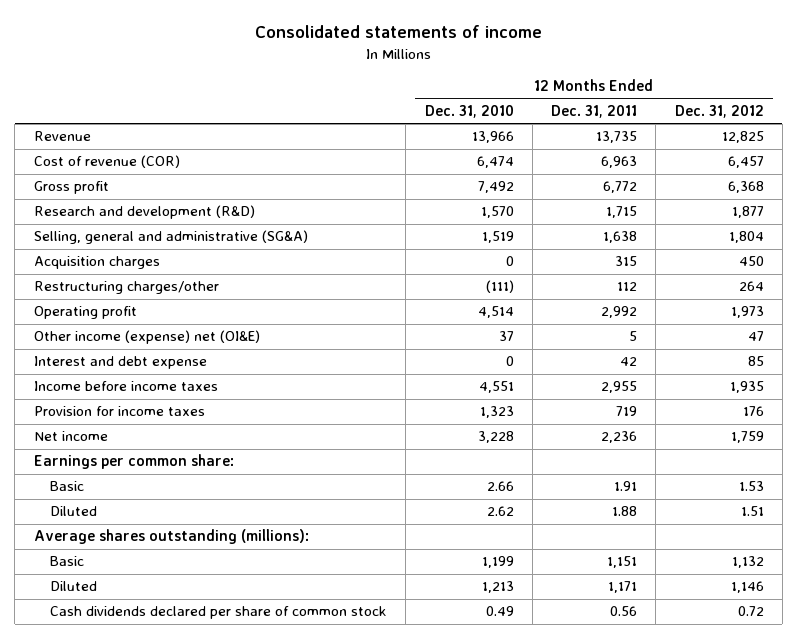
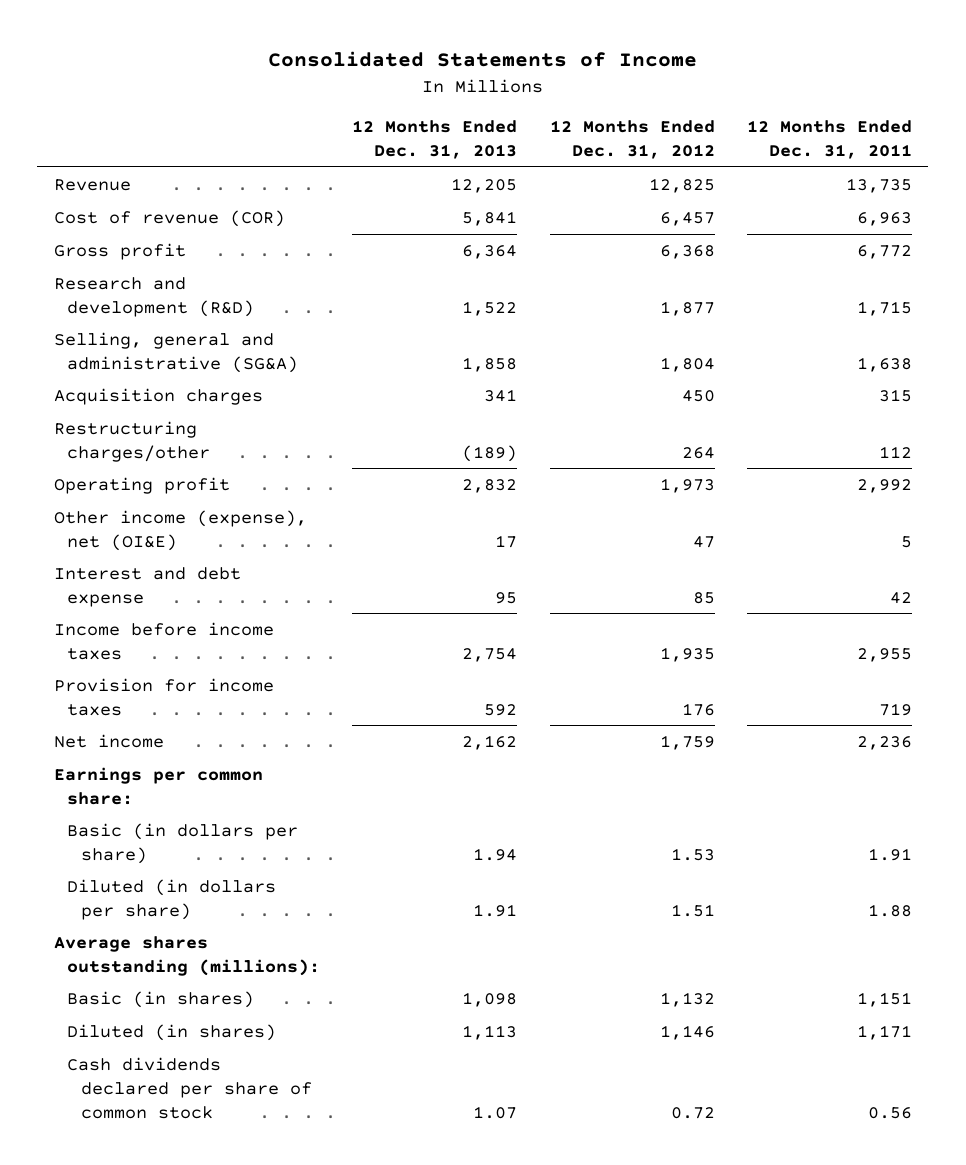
[254,25,542,39] Consolidated statements of income -> [267,51,697,68] Consolidated Statements of Income
[424,104,514,118] Dec. 31, 2010 -> none
none -> [352,119,518,159] 12 Months Ended Dec. 31, 2013
[33,330,260,345] Other income (expense) net (OI&E) -> [53,509,307,551] Other income (expense), net (OI&E)
[50,481,85,492] Basic -> [67,822,299,864] Basic (in dollars per share)
[50,506,98,517] Diluted -> [67,878,277,920] Diluted (in dollars per share)
[50,556,85,567] Basic -> [67,990,255,1008] Basic (in shares)
[50,581,98,592] Diluted -> [67,1023,277,1041] Diluted (in shares)

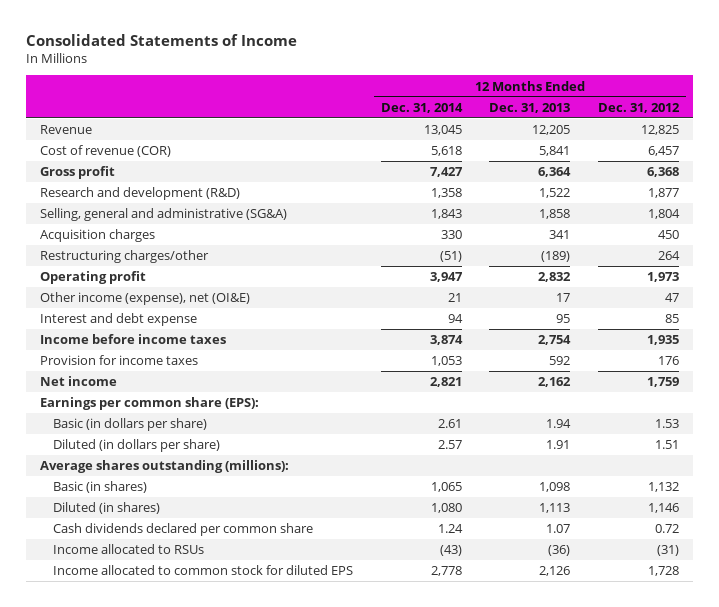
[747,119,913,159] 12 Months Ended Dec. 31, 2011 -> none
none -> [380,102,463,113] Dec. 31, 2014
[53,766,263,805] Earnings per common share: -> [40,397,260,411] Earnings per common share (EPS):
[67,1056,312,1119] Cash dividends declared per share of common stock -> [52,523,313,537] Cash dividends declared per common share
none -> [52,544,204,555] Income allocated to RSUs
none -> [52,565,353,576] Income allocated to common stock for diluted EPS

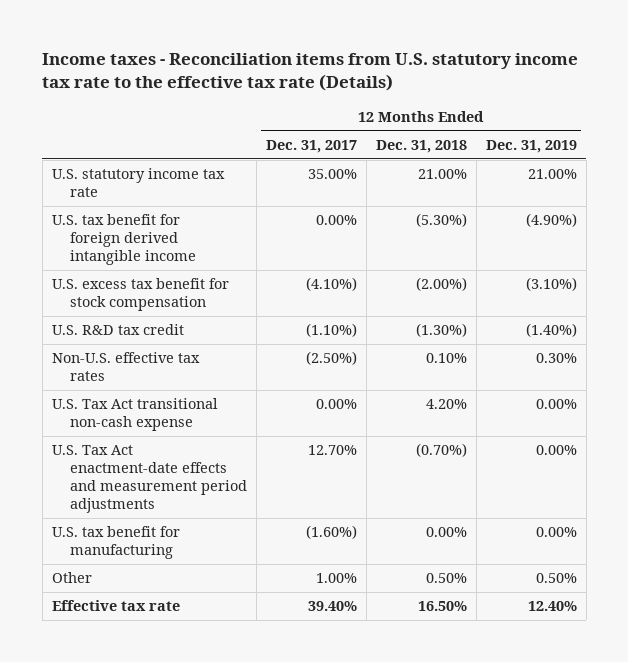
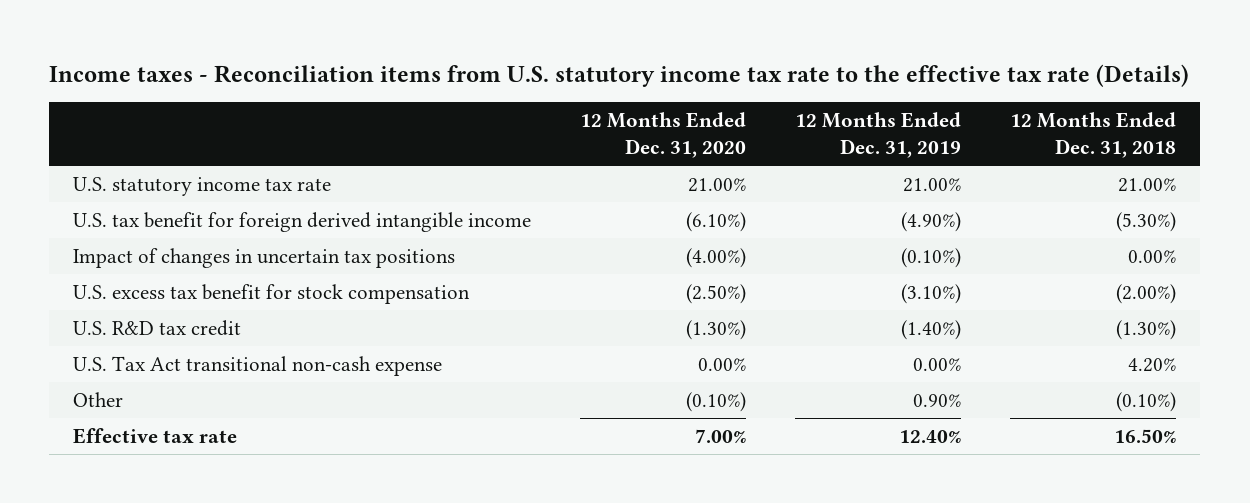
[265,140,357,154] Dec. 31, 2017 -> none
none -> [580,112,747,158] 12 Months Ended Dec. 31, 2020
none -> [73,247,456,268] Impact of changes in uncertain tax positions
[51,352,200,382] Non-U.S. effective tax rates -> none
[51,445,247,513] U.S. Tax Act enactment-date effects and measurement period adjustments -> none
[51,526,180,560] U.S. tax benefit for manufacturing -> none
[425,573,467,584] 0.50% -> [1116,391,1177,412] (0.10%)
[535,573,577,584] 0.50% -> [913,393,962,407] 0.90%

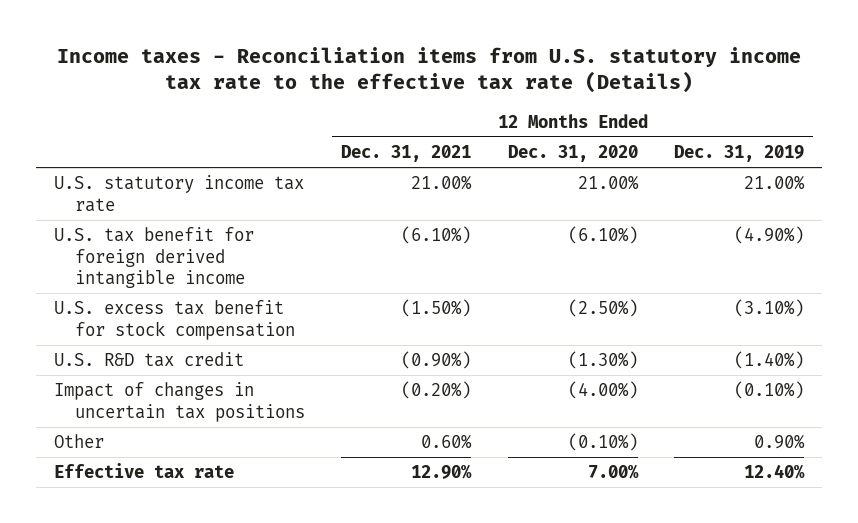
[1010,112,1177,158] 12 Months Ended Dec. 31, 2018 -> none
none -> [341,144,472,162] Dec. 31, 2021
[73,355,443,376] U.S. Tax Act transitional non-cash expense -> none
[73,247,456,268] Impact of changes in uncertain tax positions -> [54,382,305,422] Impact of changes in uncertain tax positions

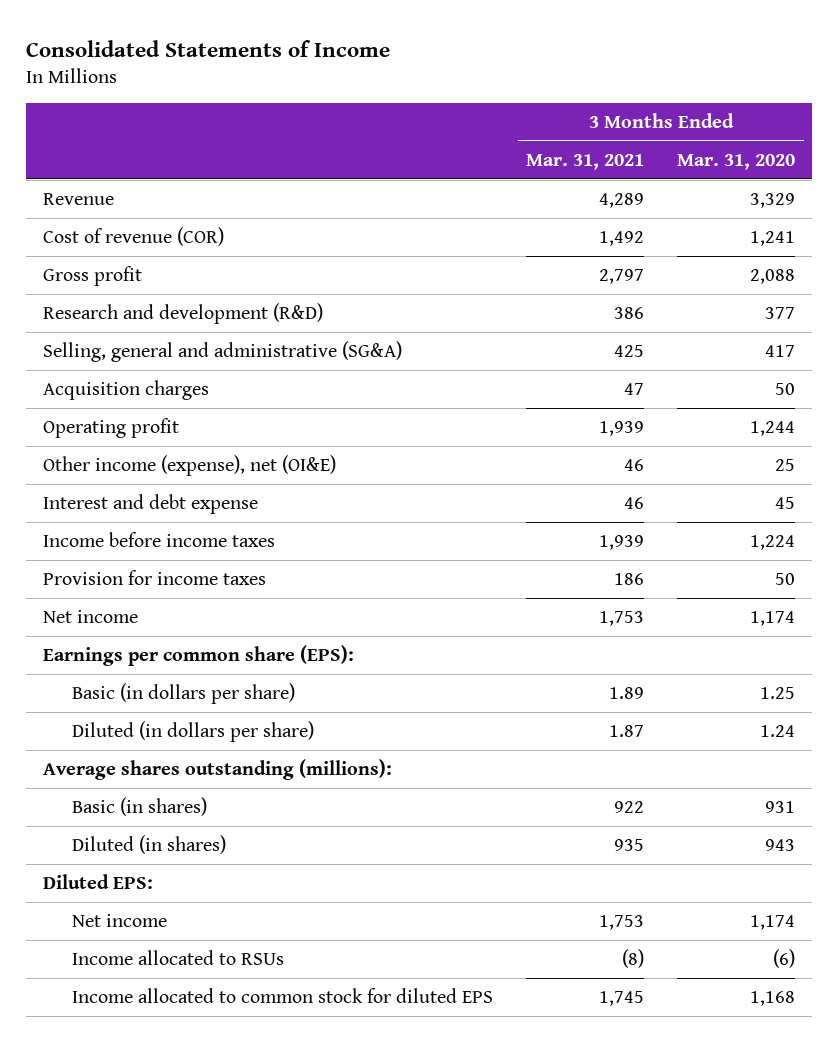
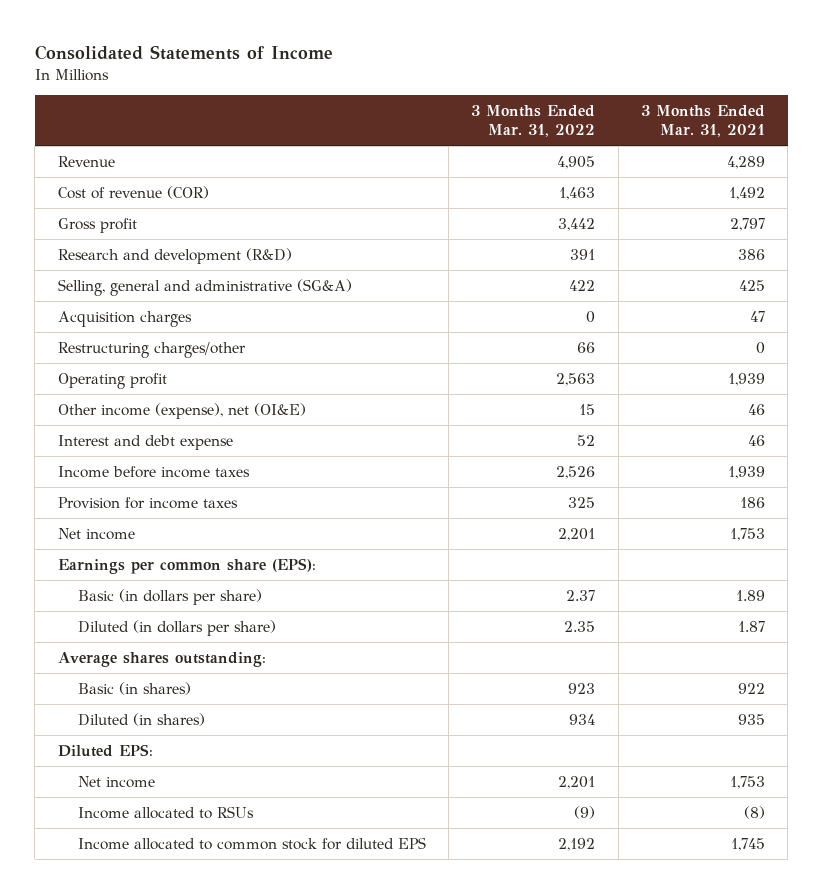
[677,153,796,170] Mar. 31, 2020 -> none
none -> [471,105,596,138] 3 Months Ended Mar. 31, 2022
none -> [57,341,246,358] Restructuring charges/other
[42,759,392,781] Average shares outstanding (millions): -> [57,651,266,667] Average shares outstanding:

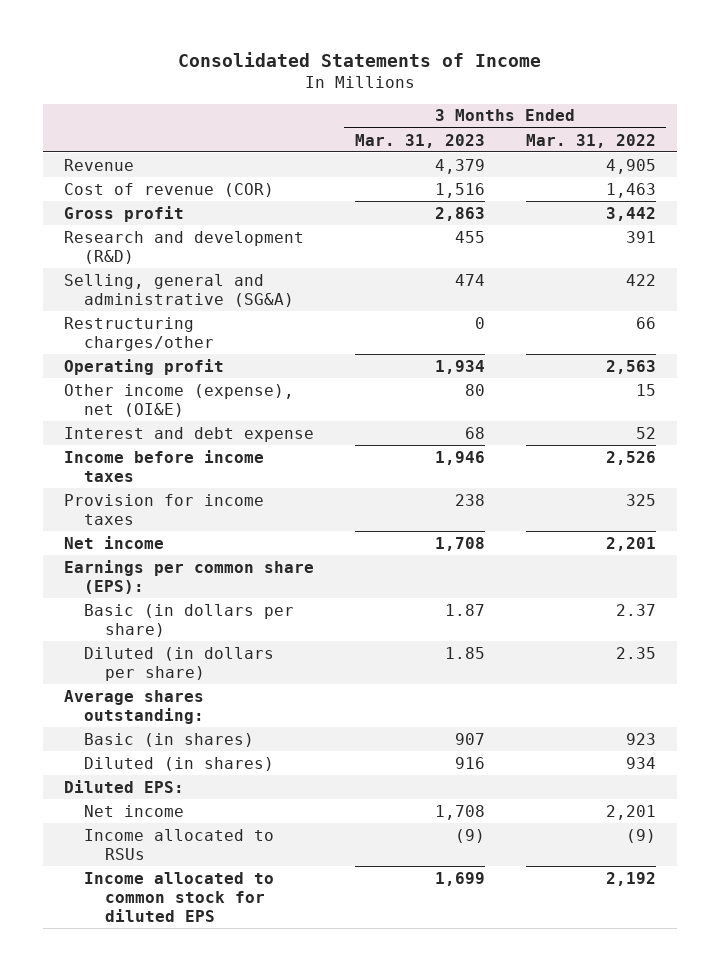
[640,105,765,138] 3 Months Ended Mar. 31, 2021 -> none
none -> [354,133,485,148] Mar. 31, 2023
[57,310,192,327] Acquisition charges -> none

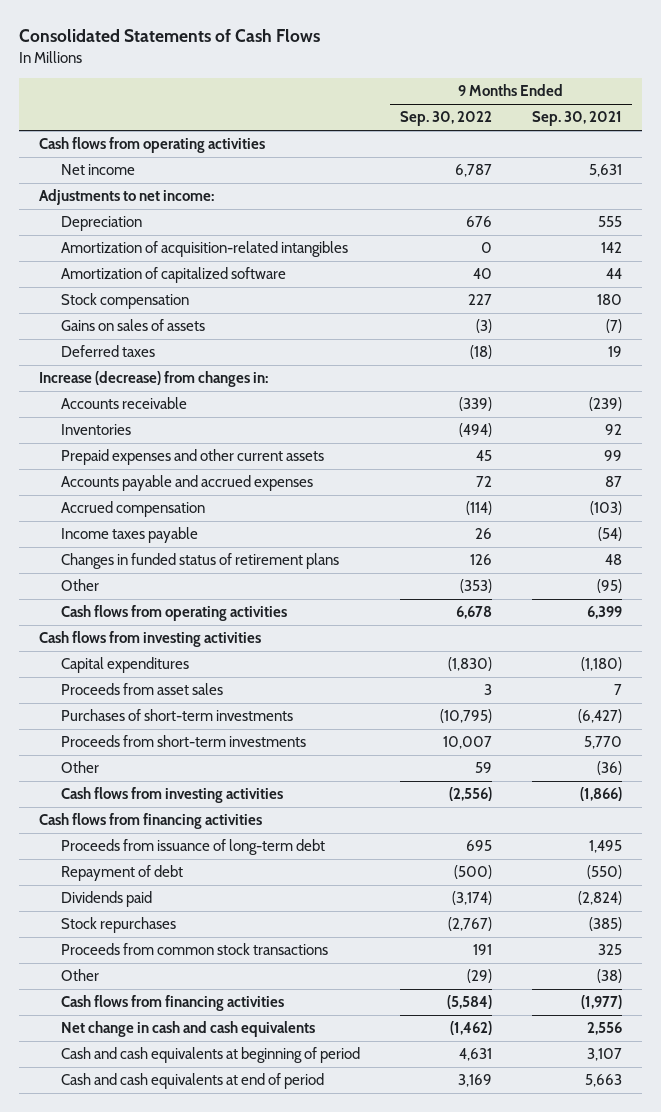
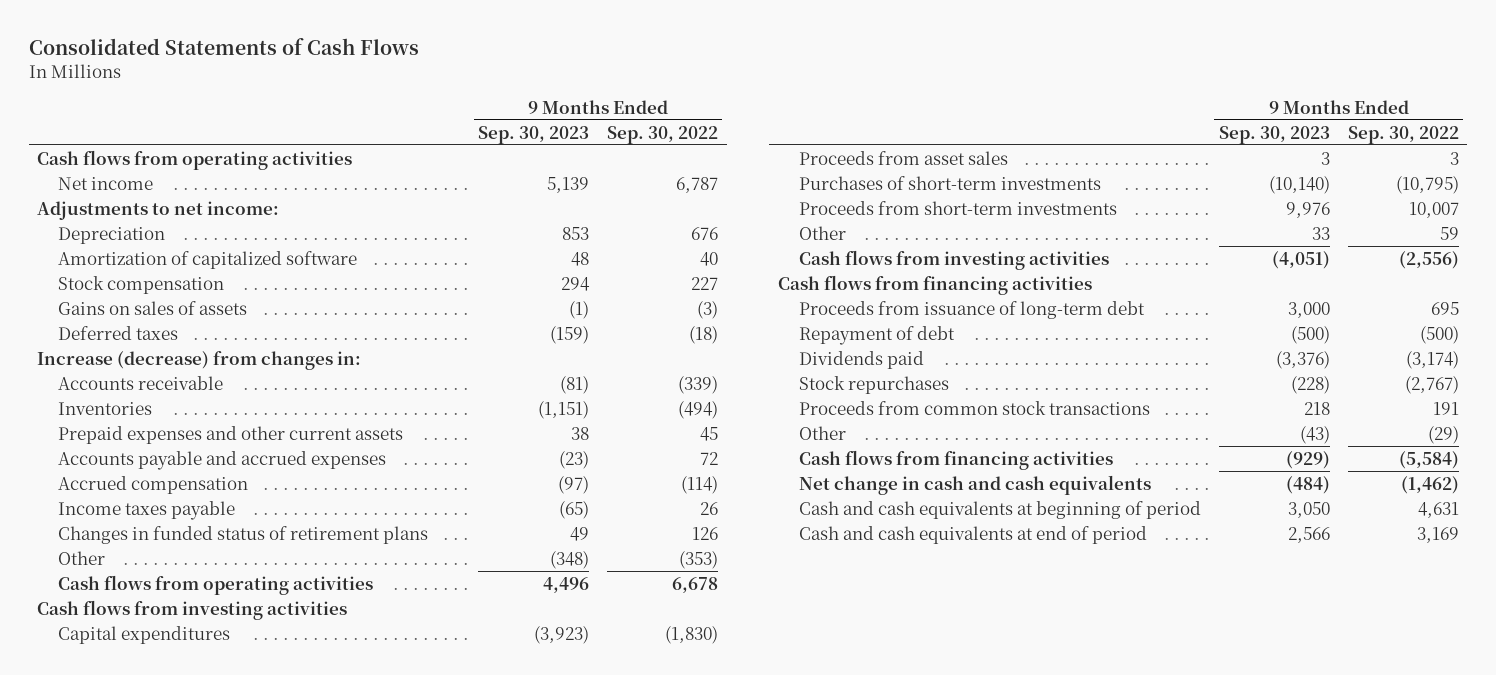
[531,111,622,127] Sep. 30, 2021 -> none
none -> [478,125,590,144] Sep. 30, 2023
[60,241,348,258] Amortization of acquisition-related intangibles -> none

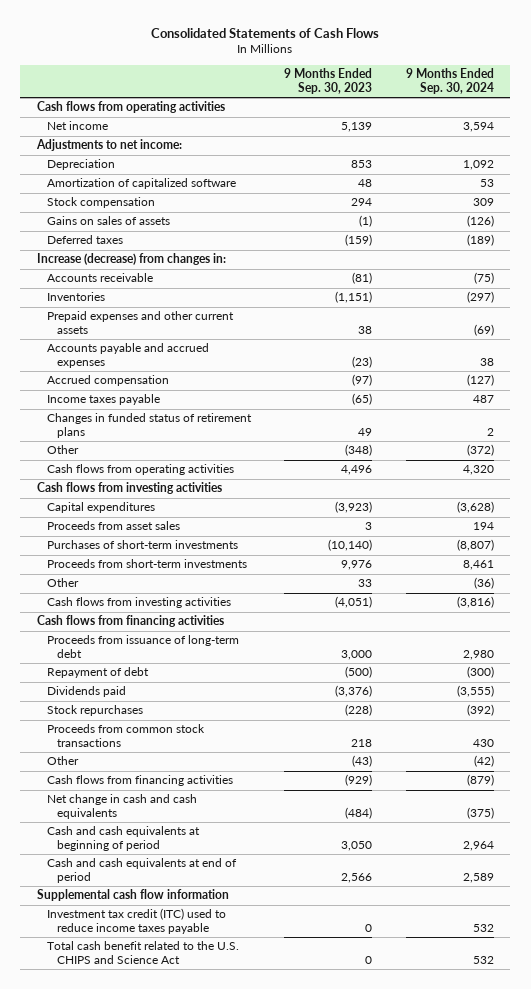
[606,125,718,144] Sep. 30, 2022 -> none
none -> [405,68,494,94] 9 Months Ended Sep. 30, 2024
none -> [37,889,230,902] Supplemental cash flow information
none -> [46,908,226,935] Investment tax credit (ITC) used to reduce income taxes payable
none -> [46,941,239,965] Total cash benefit related to the U.S. CHIPS and Science Act

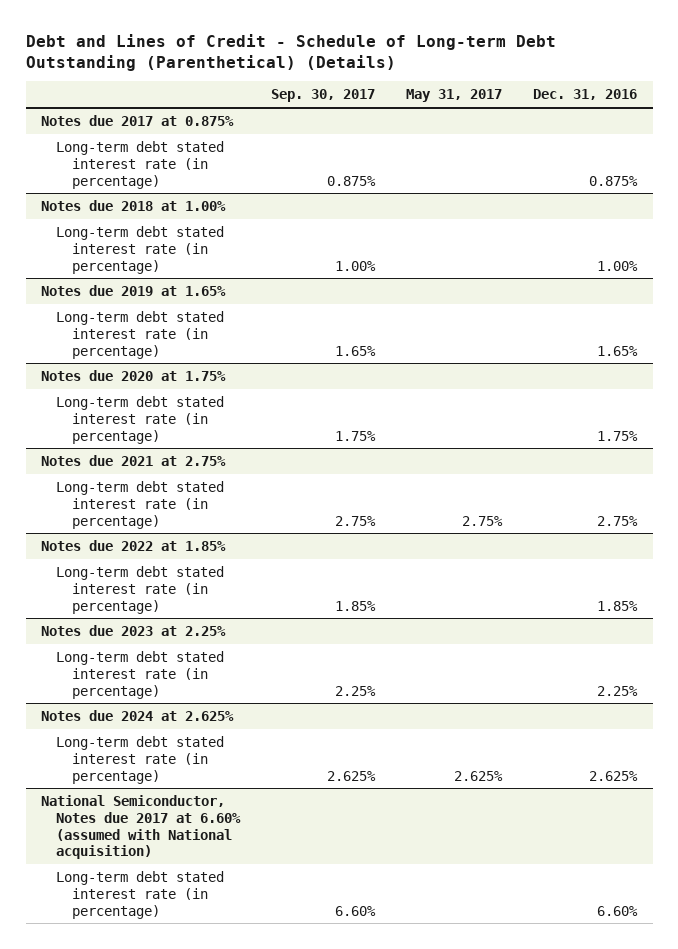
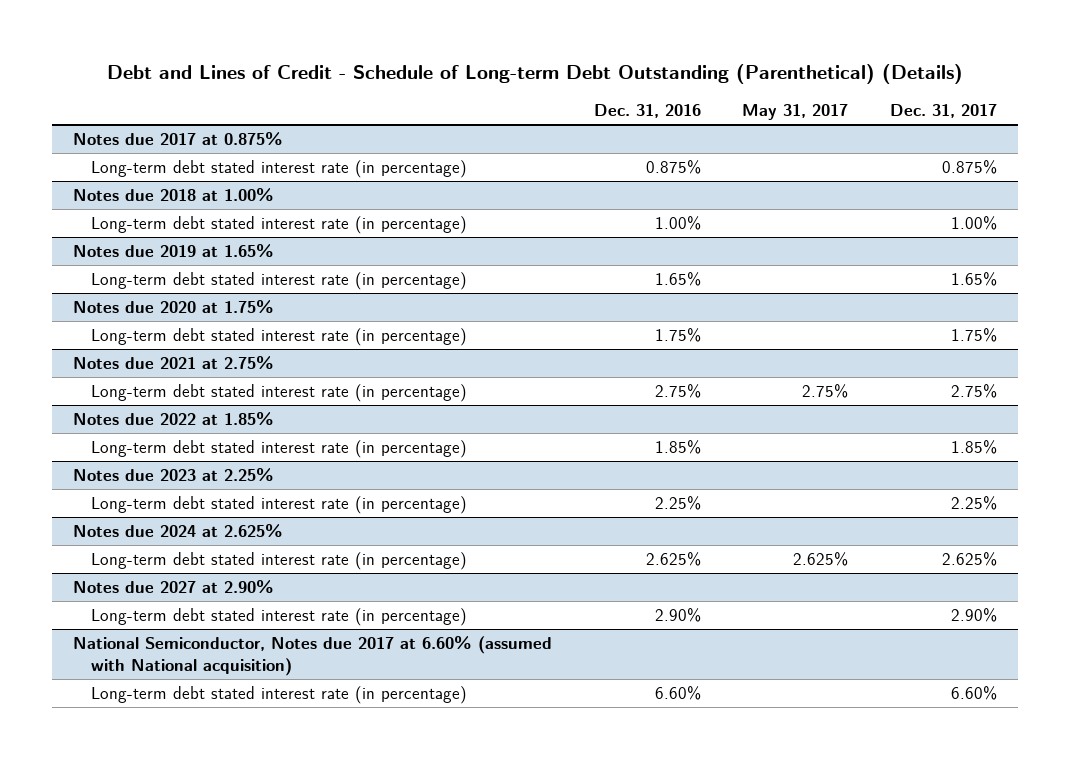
[271,89,376,103] Sep. 30, 2017 -> none
none -> [890,103,998,118] Dec. 31, 2017
none -> [72,580,274,594] Notes due 2027 at 2.90%
none -> [90,608,467,627] Long-term debt stated interest rate (in percentage)

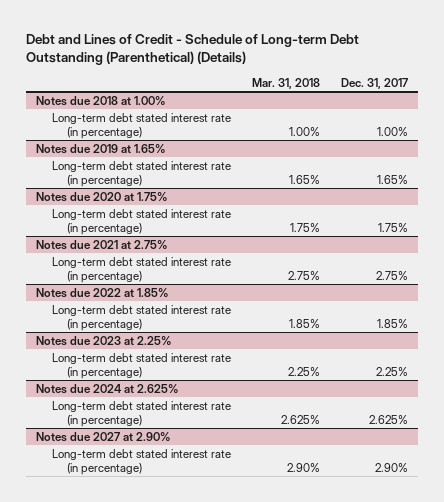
[593,103,701,118] Dec. 31, 2016 -> none
[742,103,849,120] May 31, 2017 -> none
none -> [251,77,320,89] Mar. 31, 2018
[72,132,283,146] Notes due 2017 at 0.875% -> none
[90,160,467,179] Long-term debt stated interest rate (in percentage) -> none
[72,636,552,676] National Semiconductor, Notes due 2017 at 6.60% (assumed with National acquisition) -> none
[90,686,467,705] Long-term debt stated interest rate (in percentage) -> none

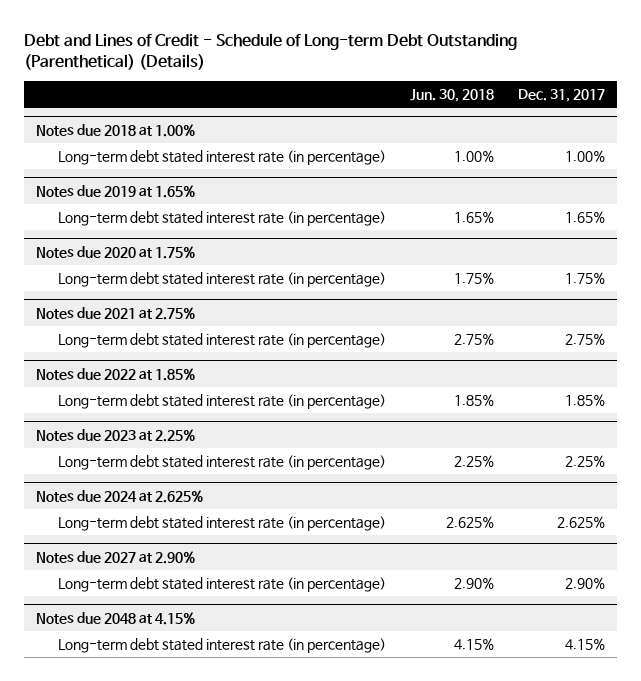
[251,77,320,89] Mar. 31, 2018 -> none
none -> [409,89,494,103] Jun. 30, 2018
none -> [36,611,196,625] Notes due 2048 at 4.15%
none -> [57,638,386,654] Long-term debt stated interest rate (in percentage)

